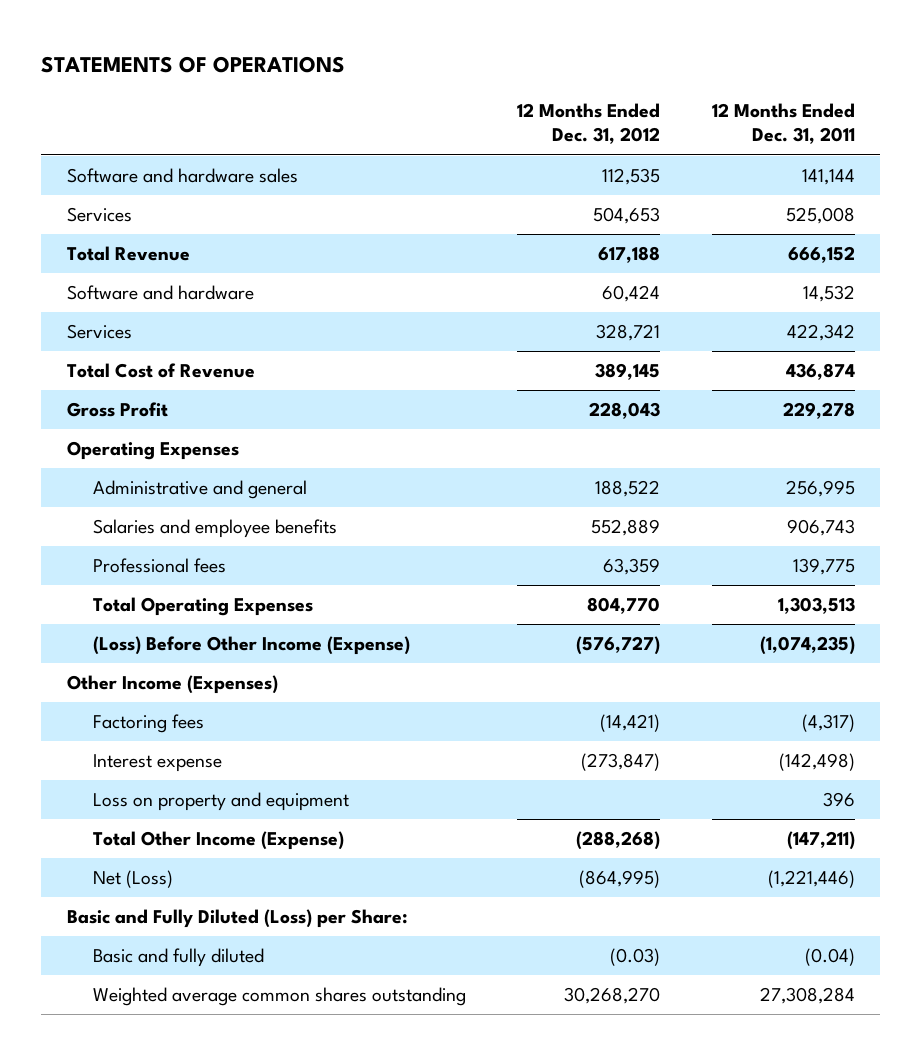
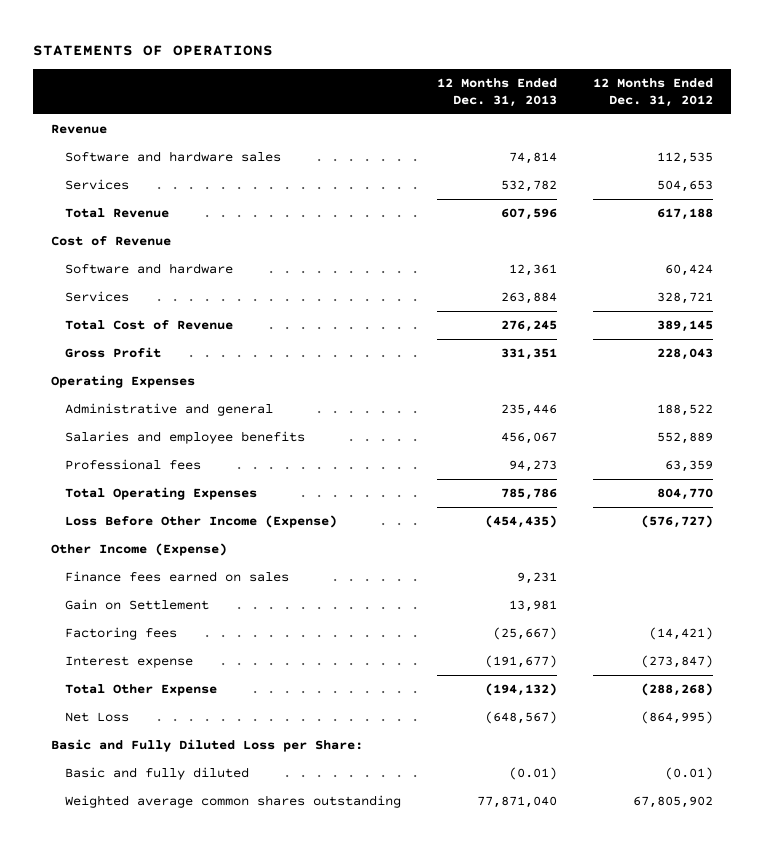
[711,103,855,145] 12 Months Ended Dec. 31, 2011 -> none
none -> [436,77,557,108] 12 Months Ended Dec. 31, 2013
none -> [50,123,107,134] Revenue
none -> [50,235,171,246] Cost of Revenue
[93,636,411,656] (Loss) Before Other Income (Expense) -> [64,514,337,528] Loss Before Other Income (Expense)
[66,675,278,695] Other Income (Expenses) -> [50,542,227,556] Other Income (Expense)
none -> [64,570,289,582] Finance fees earned on sales
none -> [64,598,209,610] Gain on Settlement
[93,792,350,812] Loss on property and equipment -> none
[93,831,345,851] Total Other Income (Expense) -> [64,683,217,696] Total Other Expense
[93,870,174,889] Net (Loss) -> [64,711,129,722] Net Loss
[66,909,408,929] Basic and Fully Diluted (Loss) per Share: -> [50,738,363,752] Basic and Fully Diluted Loss per Share:
[610,948,661,967] (0.03) -> [664,766,713,780] (0.01)
[564,987,661,1005] 30,268,270 -> [632,795,713,808] 67,805,902

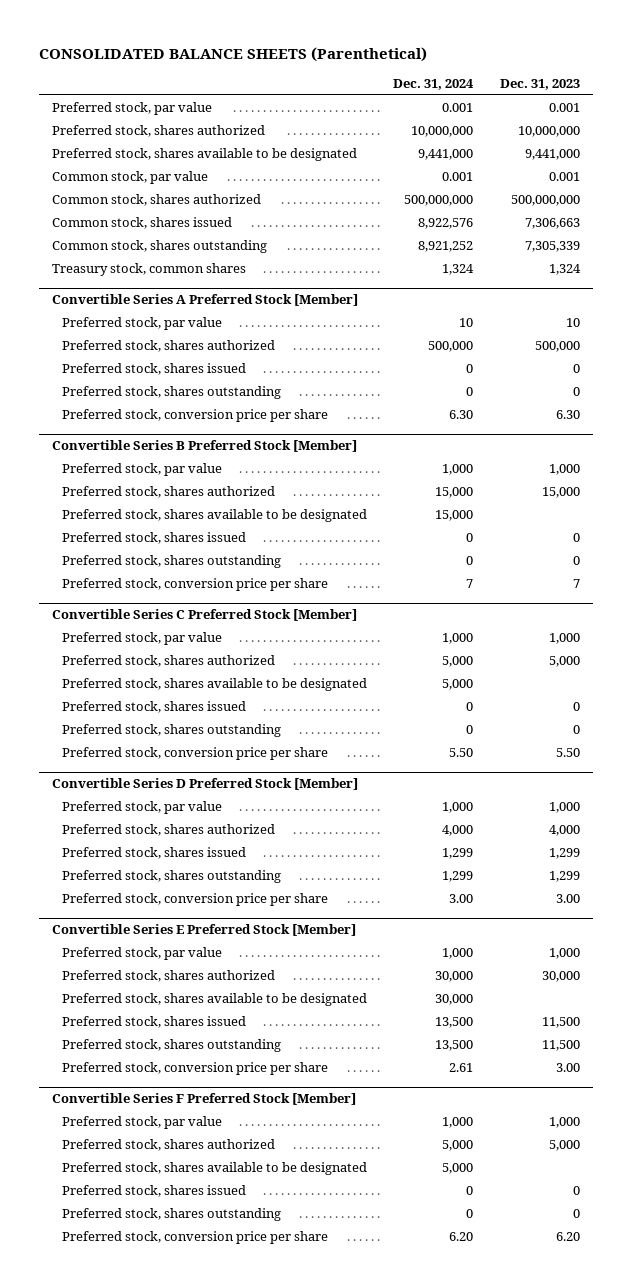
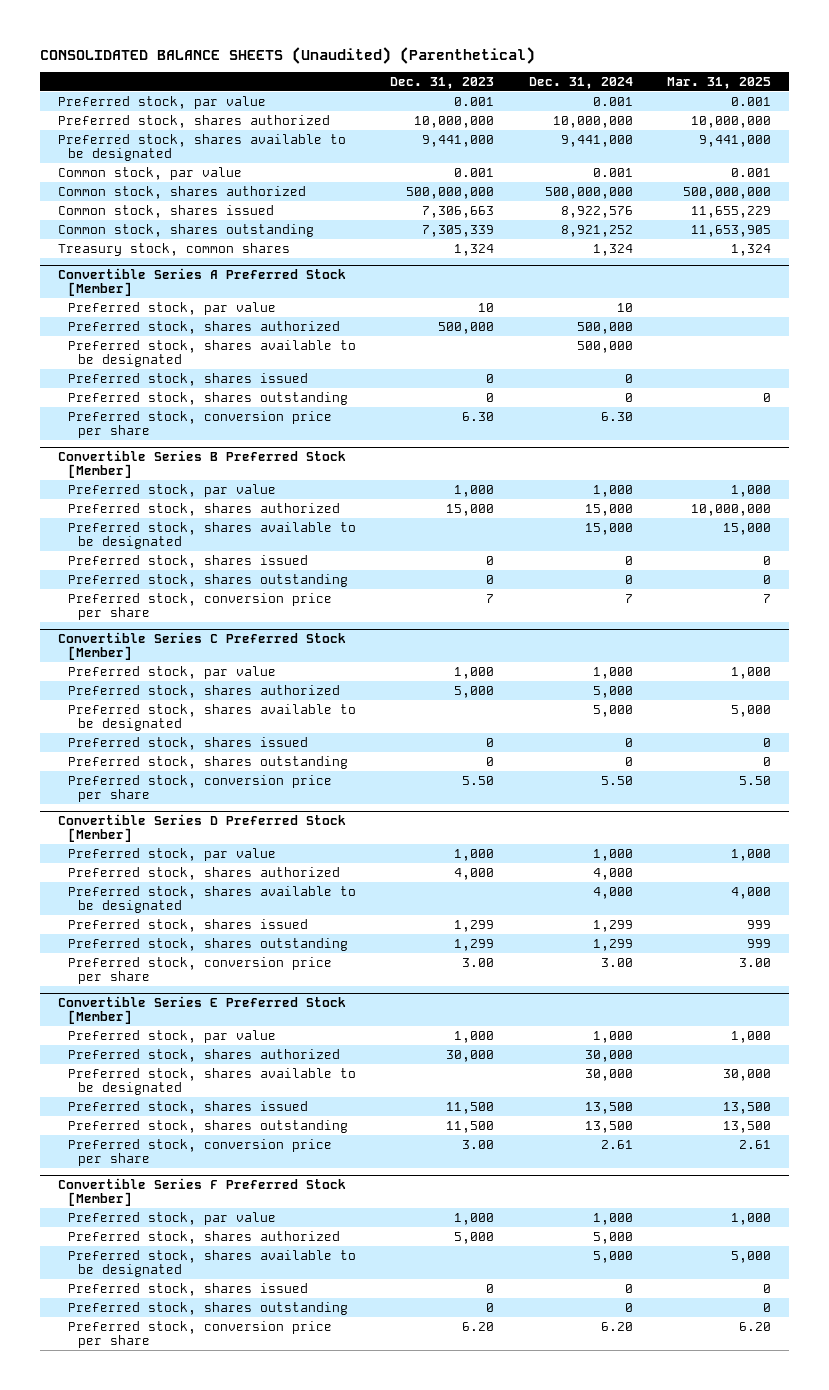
[38,47,427,63] CONSOLIDATED BALANCE SHEETS (Parenthetical) -> [40,46,536,64] CONSOLIDATED BALANCE SHEETS (Unaudited) (Parenthetical)
none -> [667,76,772,89] Mar. 31, 2025
none -> [67,339,356,368] Preferred stock, shares available to be designated
none -> [67,885,356,914] Preferred stock, shares available to be designated

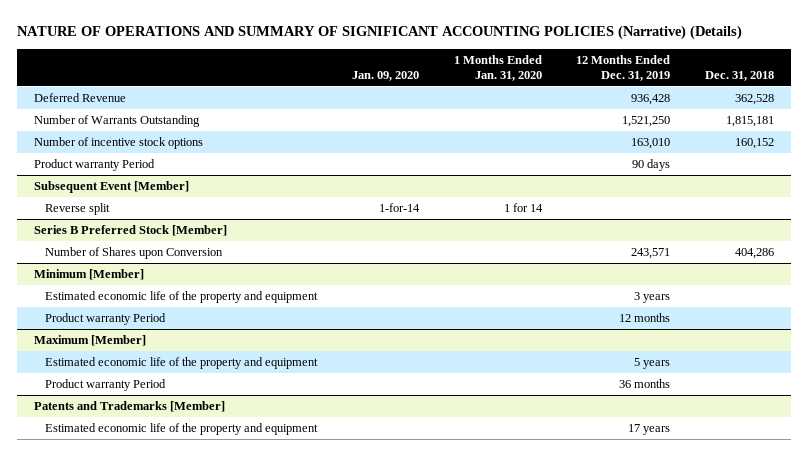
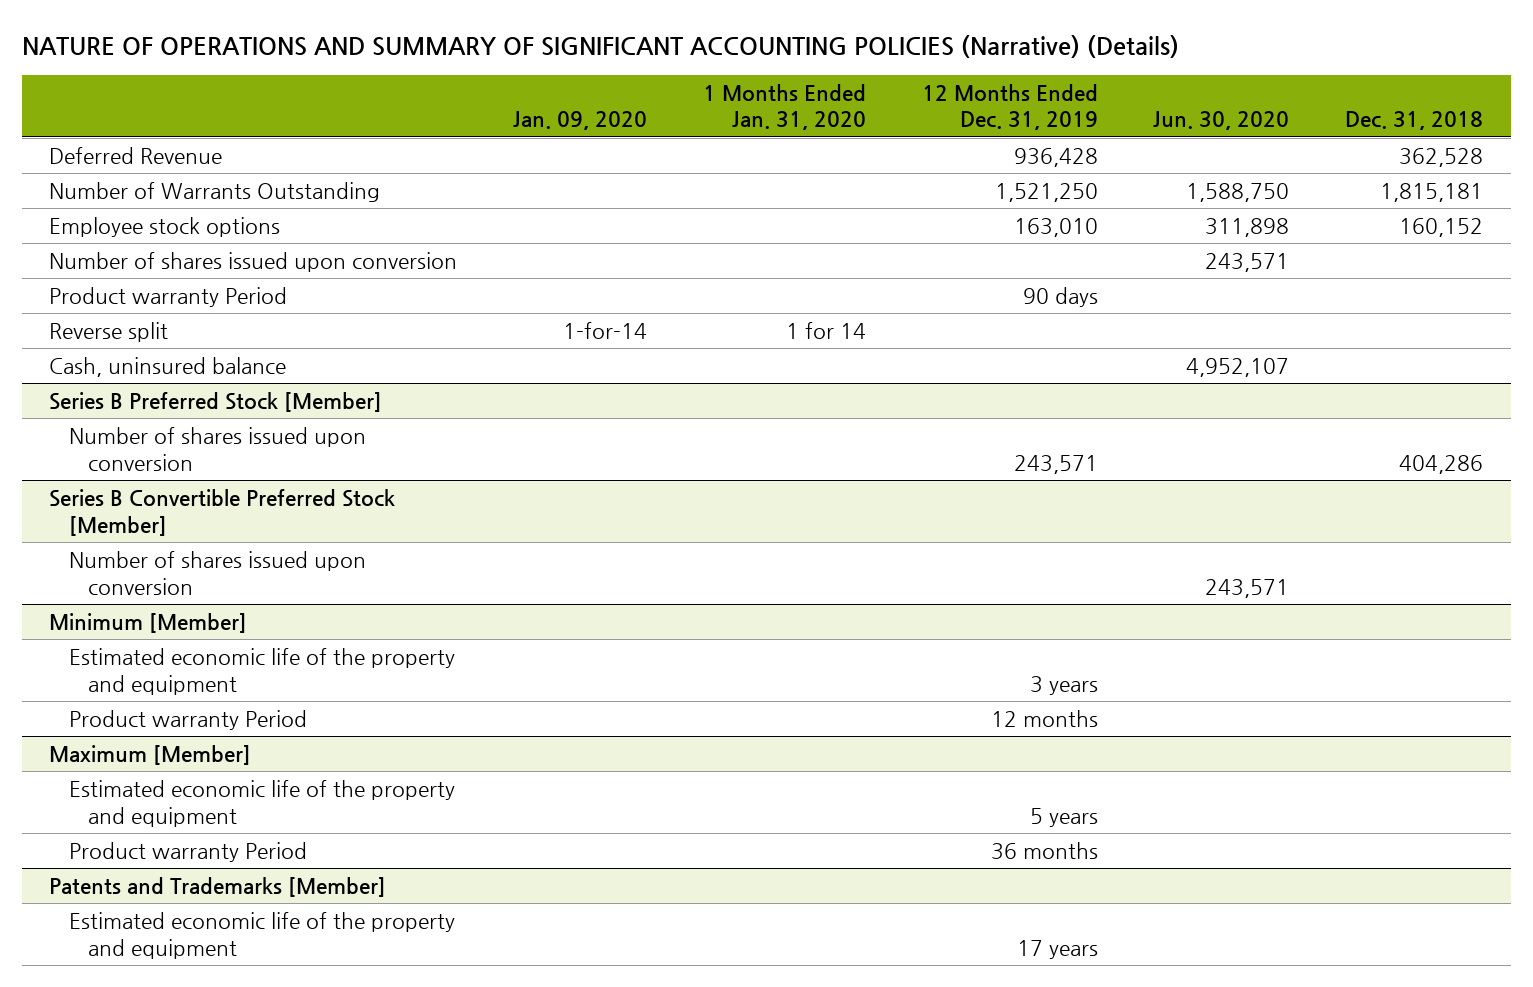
none -> [1153,111,1290,131] Jun. 30, 2020
[33,136,203,149] Number of incentive stock options -> [49,216,281,237] Employee stock options
none -> [49,251,458,272] Number of shares issued upon conversion
[33,180,189,193] Subsequent Event [Member] -> none
none -> [49,356,287,377] Cash, uninsured balance
[45,246,224,259] Number of Shares upon Conversion -> [68,426,366,471] Number of shares issued upon conversion
none -> [49,488,396,536] Series B Convertible Preferred Stock [Member]
none -> [68,550,366,595] Number of shares issued upon conversion

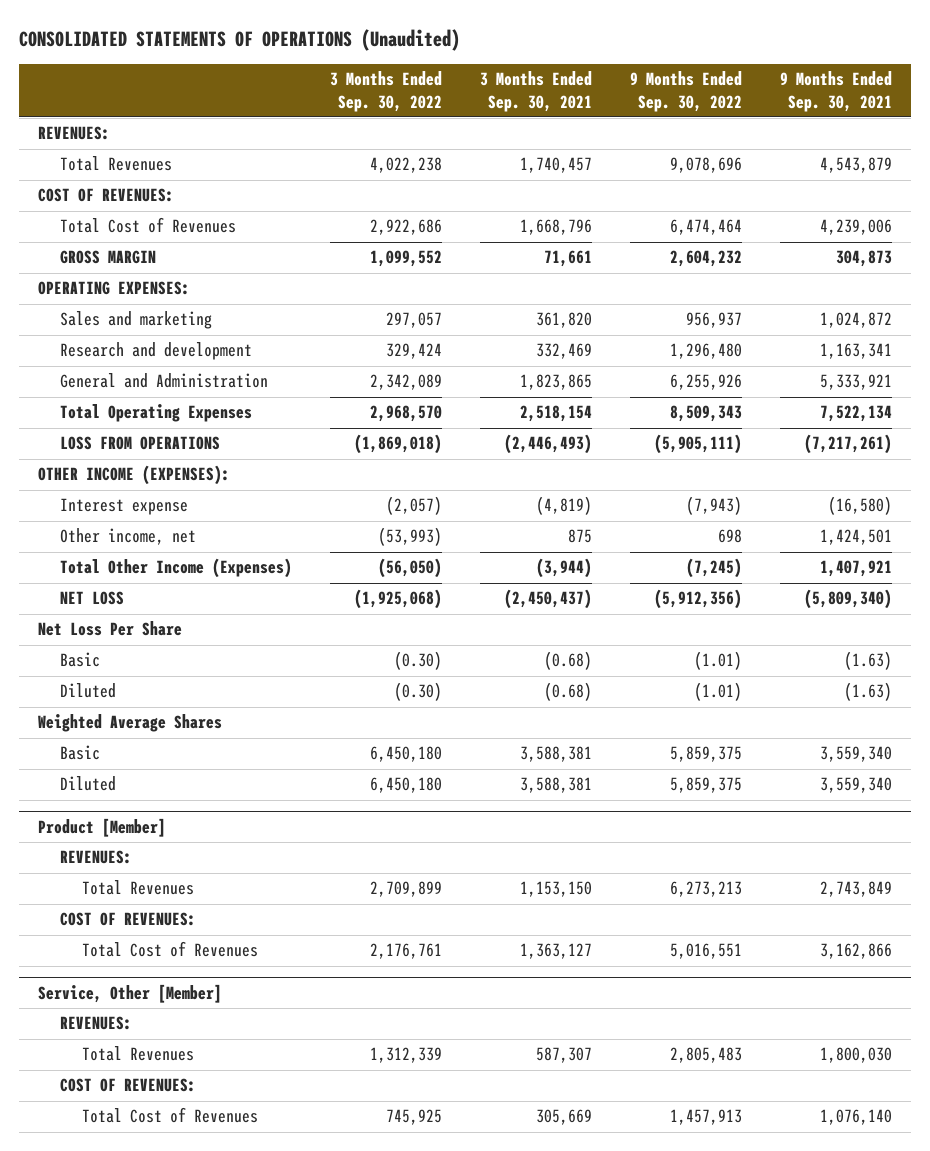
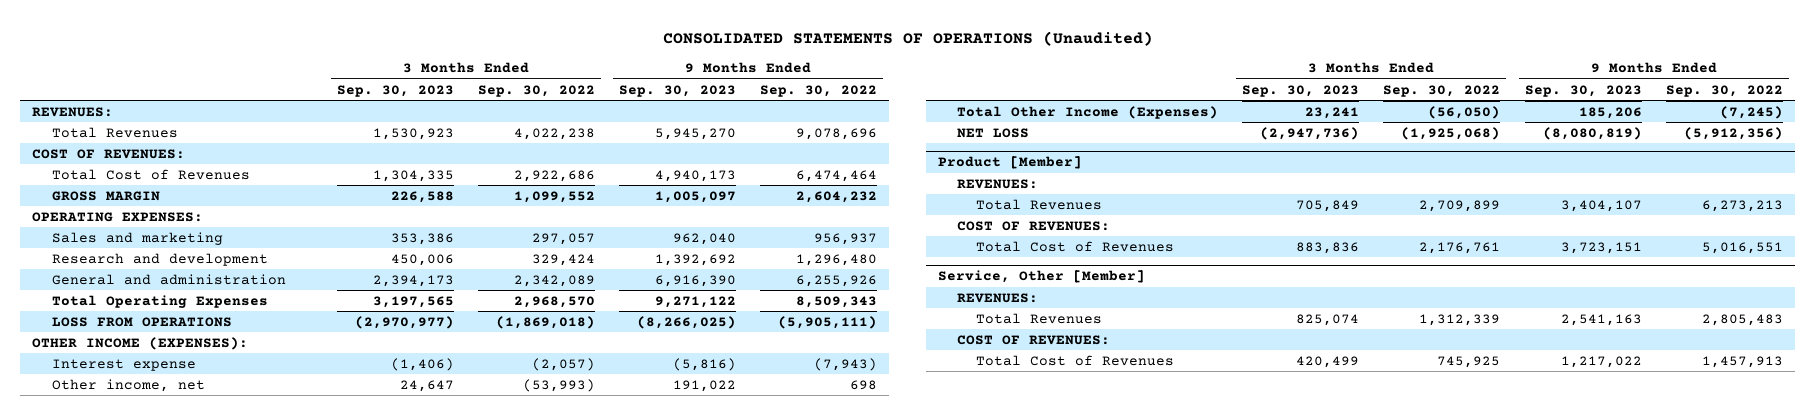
[479,71,592,112] 3 Months Ended Sep. 30, 2021 -> none
[779,71,892,112] 9 Months Ended Sep. 30, 2021 -> none
none -> [336,84,454,97] Sep. 30, 2023
none -> [619,84,737,97] Sep. 30, 2023
[59,373,268,389] General and Administration -> [51,273,286,285] General and administration
[37,621,182,637] Net Loss Per Share -> none
[59,652,100,668] Basic -> none
[59,683,116,699] Diluted -> none
[37,714,222,733] Weighted Average Shares -> none
[59,745,100,761] Basic -> none
[59,776,116,792] Diluted -> none

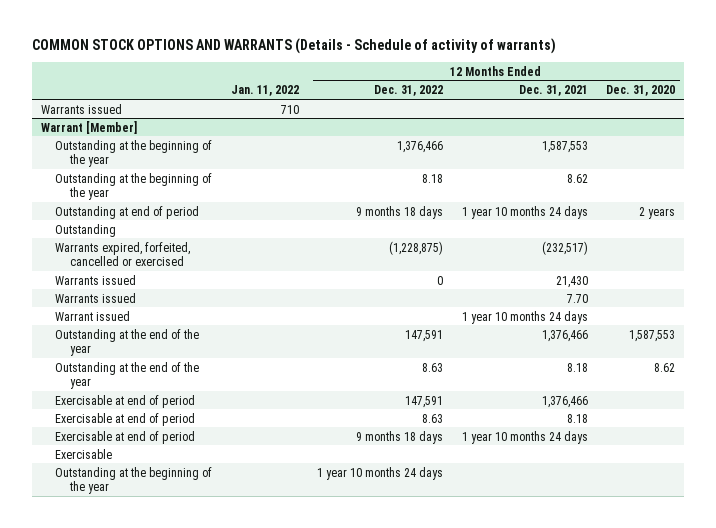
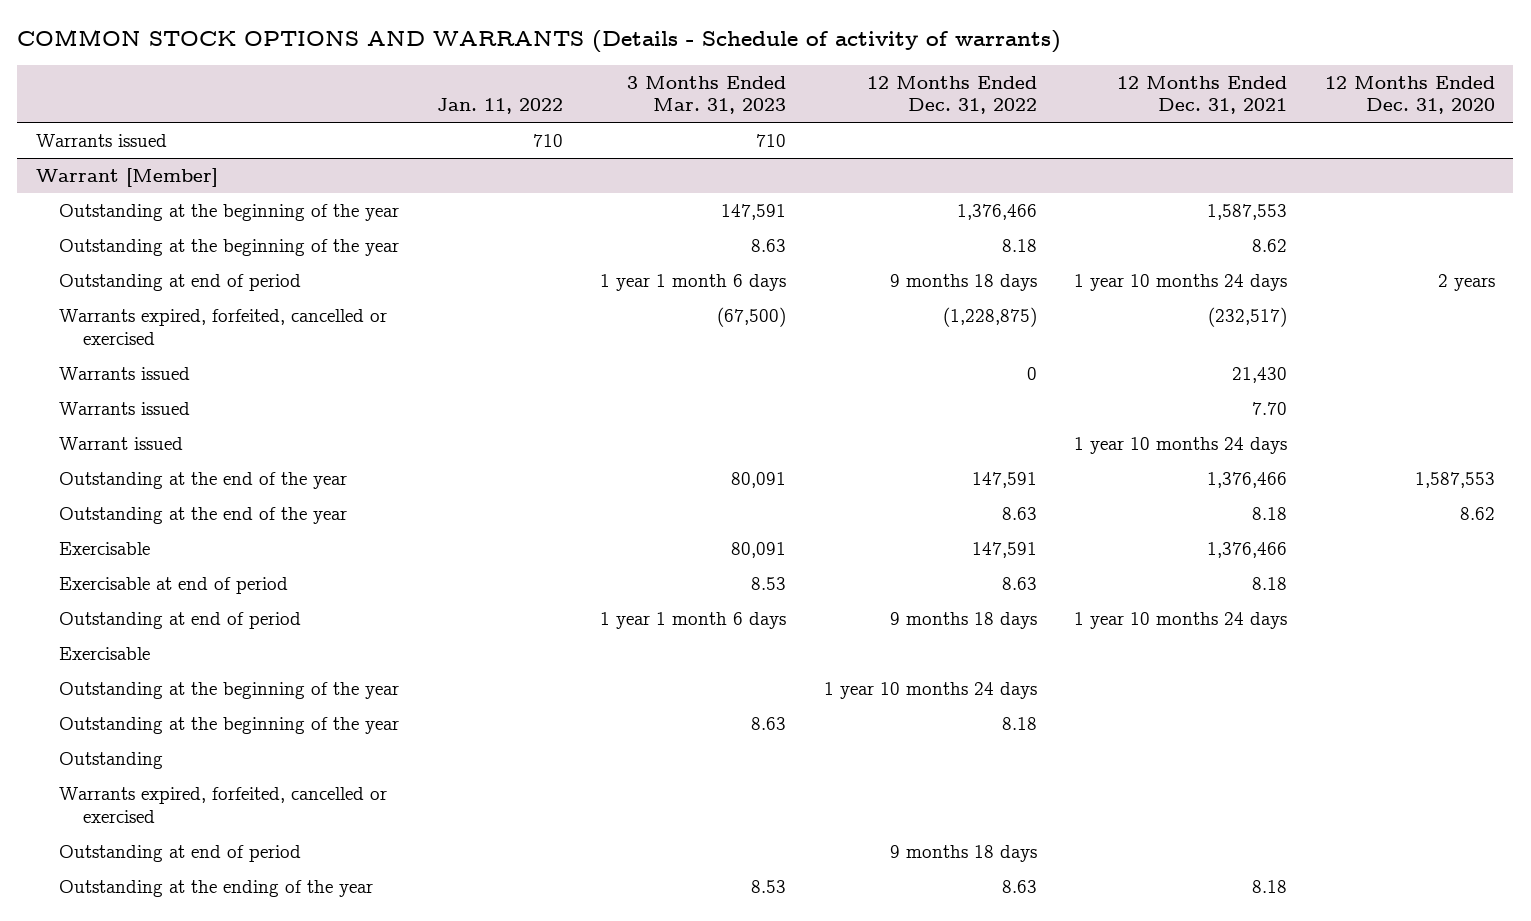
none -> [627,75,787,115] 3 Months Ended Mar. 31, 2023
[55,394,196,408] Exercisable at end of period -> [59,541,151,555] Exercisable
[55,430,196,444] Exercisable at end of period -> [59,611,302,629] Outstanding at end of period
none -> [59,716,400,734] Outstanding at the beginning of the year
[55,223,117,237] Outstanding -> [59,751,164,769] Outstanding
none -> [59,786,388,823] Warrants expired, forfeited, cancelled or exercised
none -> [59,844,302,862] Outstanding at end of period
none -> [59,879,374,897] Outstanding at the ending of the year

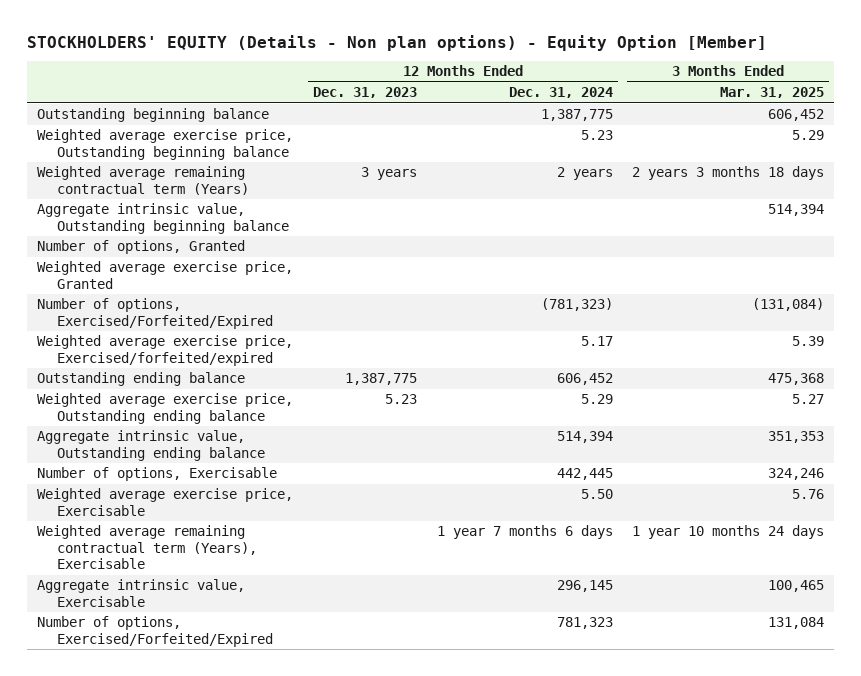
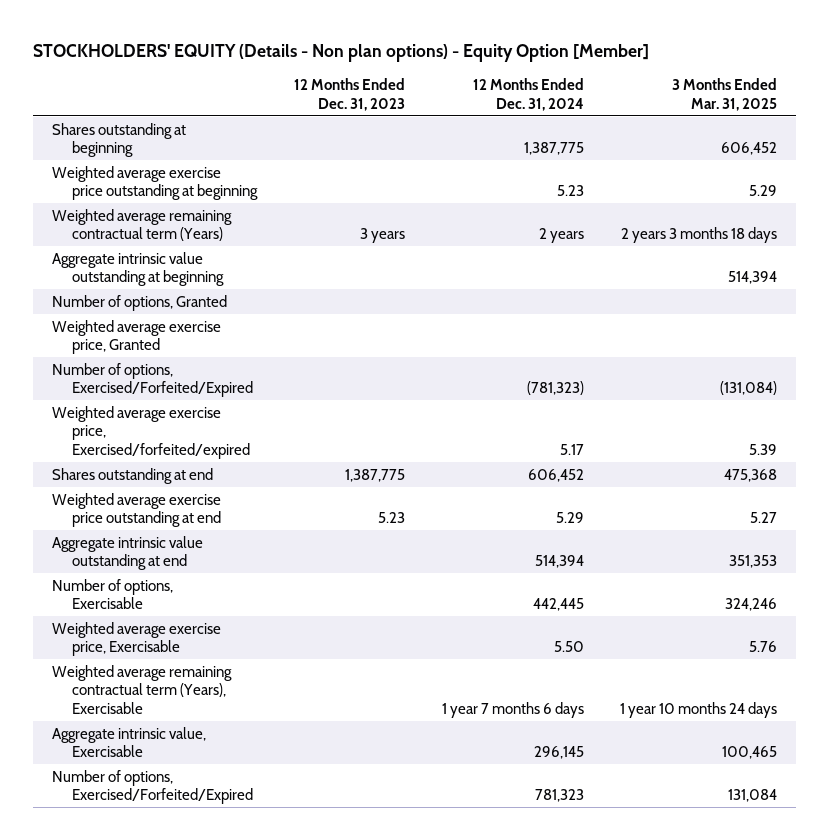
[36,108,269,123] Outstanding beginning balance -> [51,122,186,158] Shares outstanding at beginning
[36,129,293,160] Weighted average exercise price, Outstanding beginning balance -> [51,165,258,201] Weighted average exercise price outstanding at beginning
[36,203,290,234] Aggregate intrinsic value, Outstanding beginning balance -> [51,251,224,287] Aggregate intrinsic value outstanding at beginning
[36,372,245,387] Outstanding ending balance -> [51,467,213,484] Shares outstanding at end
[36,393,293,424] Weighted average exercise price, Outstanding ending balance -> [51,492,221,528] Weighted average exercise price outstanding at end
[36,430,266,461] Aggregate intrinsic value, Outstanding ending balance -> [51,535,203,571] Aggregate intrinsic value outstanding at end

